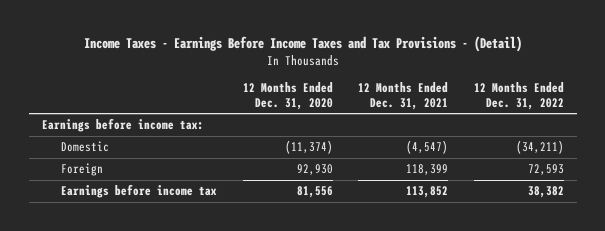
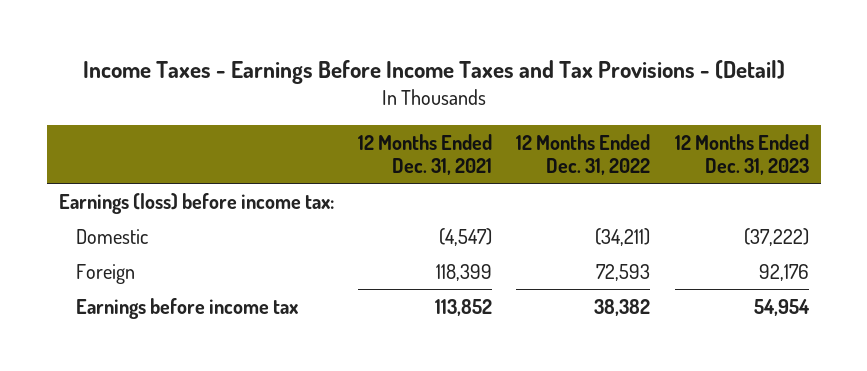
[242,82,333,110] 12 Months Ended Dec. 31, 2020 -> none
none -> [674,134,809,176] 12 Months Ended Dec. 31, 2023
[41,118,204,133] Earnings before income tax: -> [58,192,334,214] Earnings (loss) before income tax:

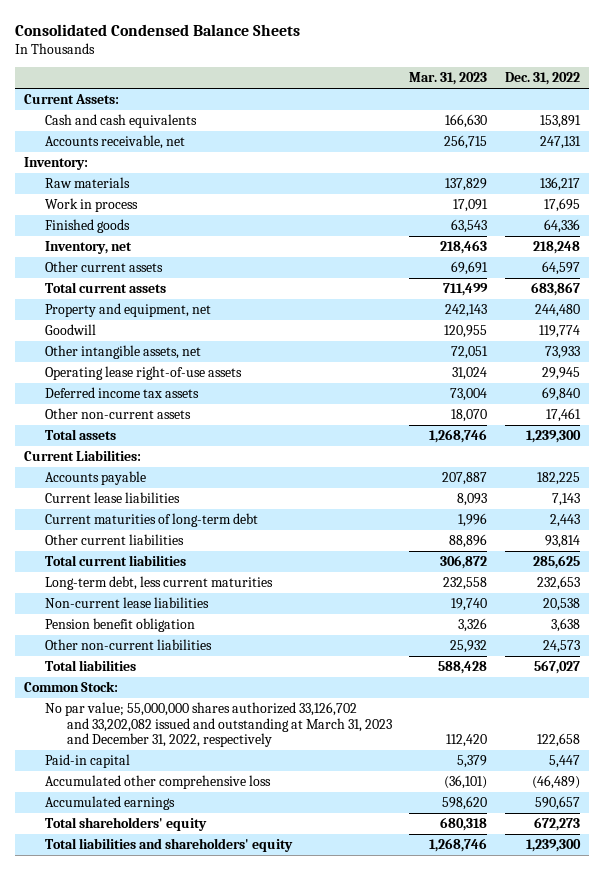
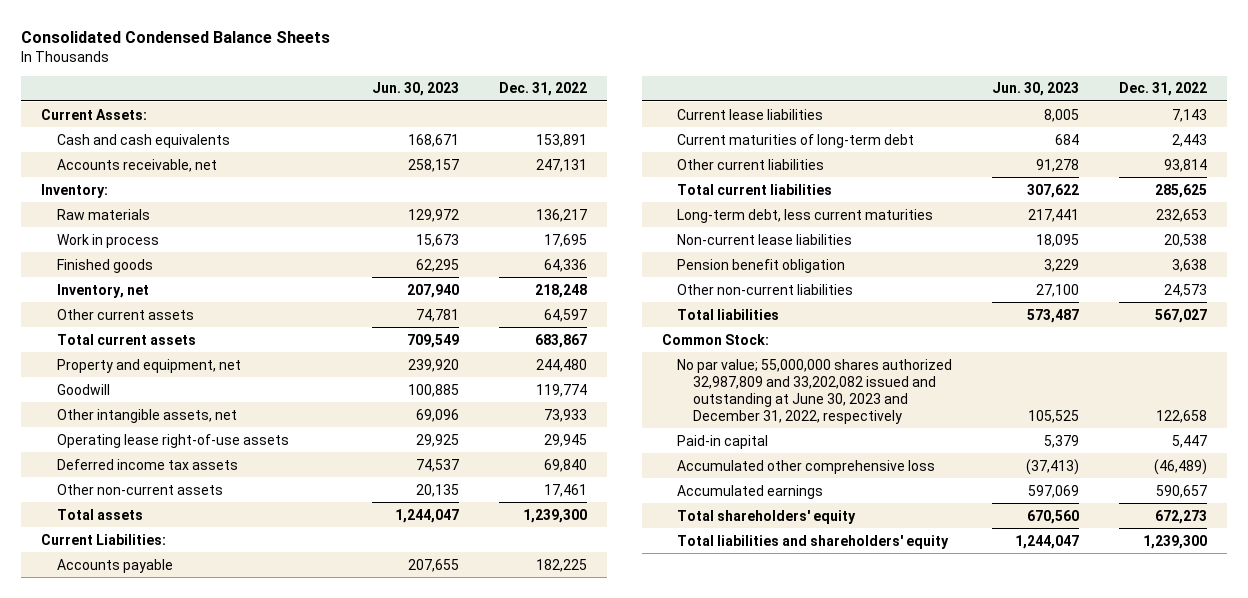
[409,72,488,86] Mar. 31, 2023 -> none
none -> [371,82,459,97] Jun. 30, 2023
[45,702,392,748] No par value; 55,000,000 shares authorized 33,126,702 and 33,202,082 issued and outstanding at March 31, 2023 and December 31, 2022, respectively -> [677,358,953,424] No par value; 55,000,000 shares authorized 32,987,809 and 33,202,082 issued and outstanding at June 30, 2023 and December 31, 2022, respectively

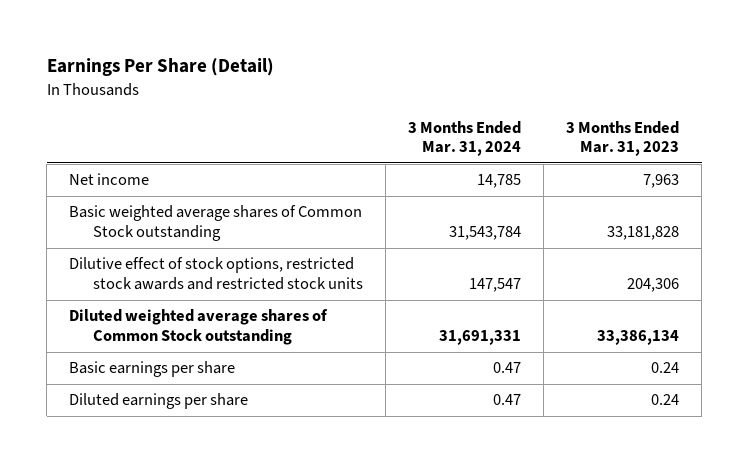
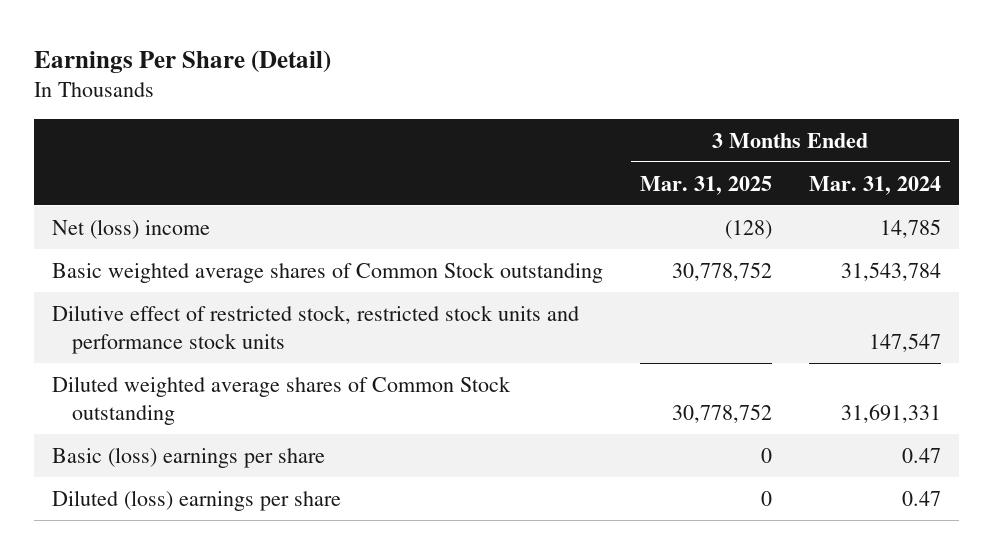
[566,120,680,157] 3 Months Ended Mar. 31, 2023 -> none
none -> [639,175,772,195] Mar. 31, 2025
[68,173,149,186] Net income -> [51,218,210,239] Net (loss) income
[68,257,364,291] Dilutive effect of stock options, restricted stock awards and restricted stock units -> [51,304,579,354] Dilutive effect of restricted stock, restricted stock units and performance stock units
[68,361,235,378] Basic earnings per share -> [51,446,325,468] Basic (loss) earnings per share
[68,393,248,410] Diluted earnings per share -> [51,489,341,511] Diluted (loss) earnings per share

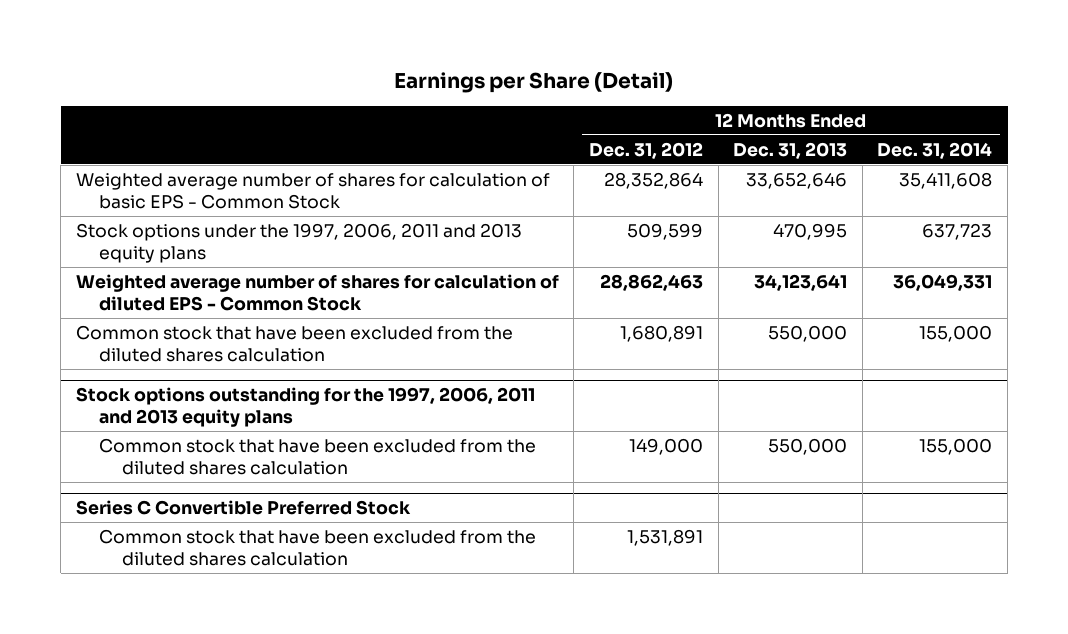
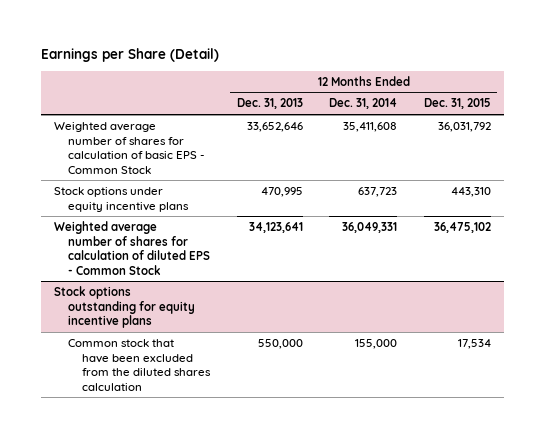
[589,141,704,159] Dec. 31, 2012 -> none
none -> [423,98,491,110] Dec. 31, 2015
[75,222,522,264] Stock options under the 1997, 2006, 2011 and 2013 equity plans -> [53,187,190,212] Stock options under equity incentive plans
[75,324,513,363] Common stock that have been excluded from the diluted shares calculation -> none
[75,387,535,428] Stock options outstanding for the 1997, 2006, 2011 and 2013 equity plans -> [53,286,196,329] Stock options outstanding for equity incentive plans
[75,500,411,516] Series C Convertible Preferred Stock -> none
[99,528,537,567] Common stock that have been excluded from the diluted shares calculation -> none

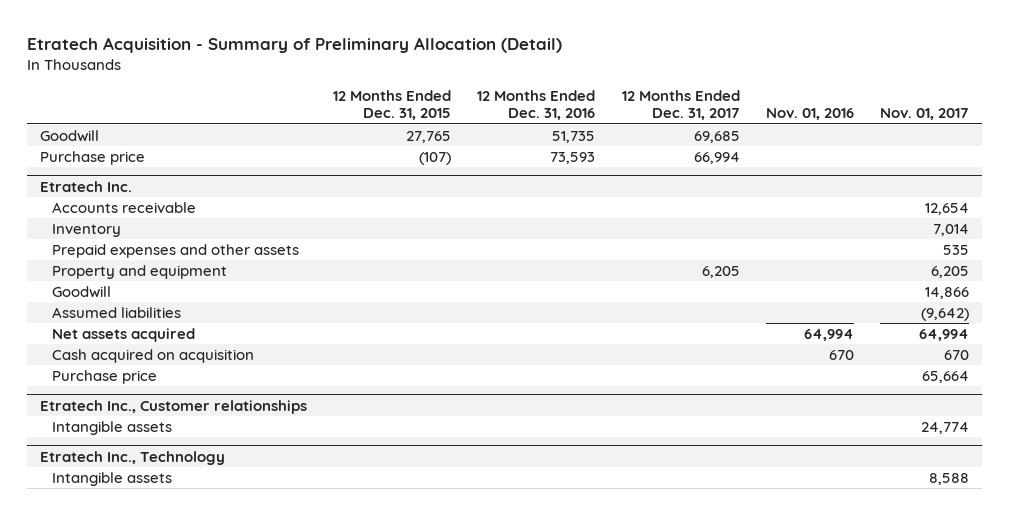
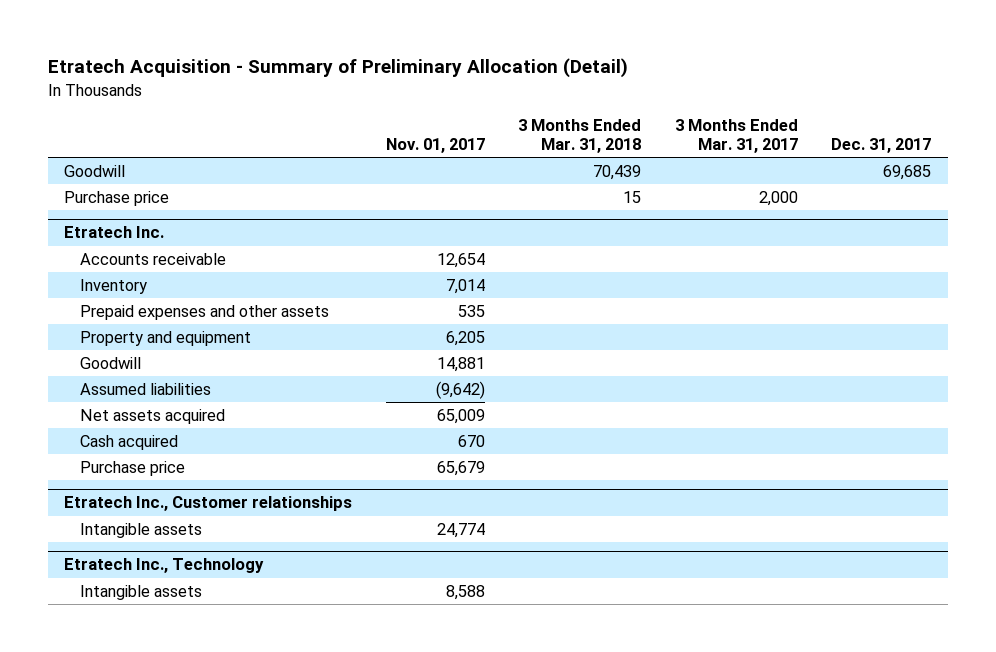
[333,89,452,121] 12 Months Ended Dec. 31, 2015 -> none
[477,89,596,121] 12 Months Ended Dec. 31, 2016 -> none
[621,89,740,121] 12 Months Ended Dec. 31, 2017 -> none
[765,108,854,121] Nov. 01, 2016 -> none
none -> [518,118,642,154] 3 Months Ended Mar. 31, 2018
none -> [674,118,798,154] 3 Months Ended Mar. 31, 2017
none -> [831,138,932,154] Dec. 31, 2017
[925,287,970,300] 14,866 -> [436,356,485,372] 14,881
[919,329,970,342] 64,994 -> [436,408,485,424] 65,009
[52,349,255,364] Cash acquired on acquisition -> [80,434,179,450] Cash acquired
[922,371,970,384] 65,664 -> [436,460,485,476] 65,679

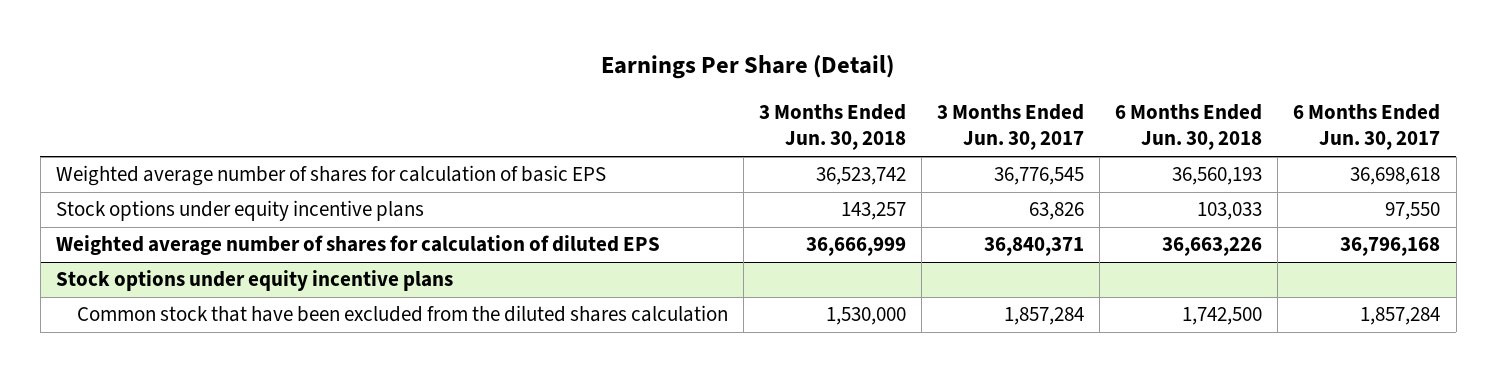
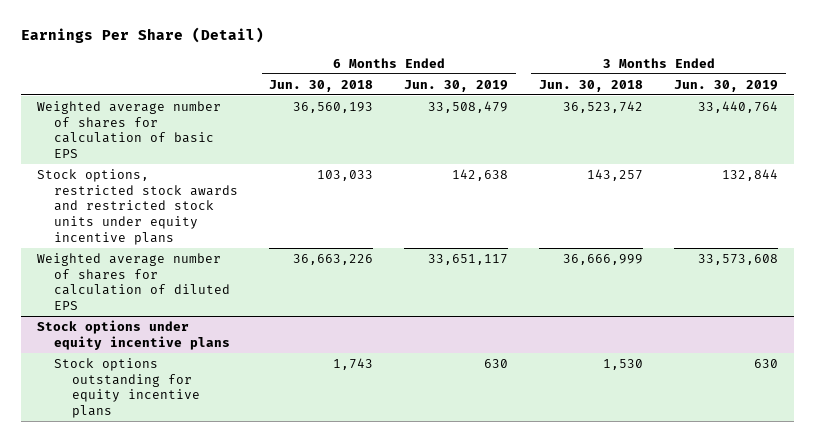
[937,103,1085,151] 3 Months Ended Jun. 30, 2017 -> none
[1293,103,1441,151] 6 Months Ended Jun. 30, 2017 -> none
none -> [404,79,509,92] Jun. 30, 2019
none -> [674,79,779,92] Jun. 30, 2019
[55,200,424,222] Stock options under equity incentive plans -> [36,168,239,245] Stock options, restricted stock awards and restricted stock units under equity incentive plans
[77,305,729,323] Common stock that have been excluded from the diluted shares calculation -> none
none -> [54,357,200,418] Stock options outstanding for equity incentive plans

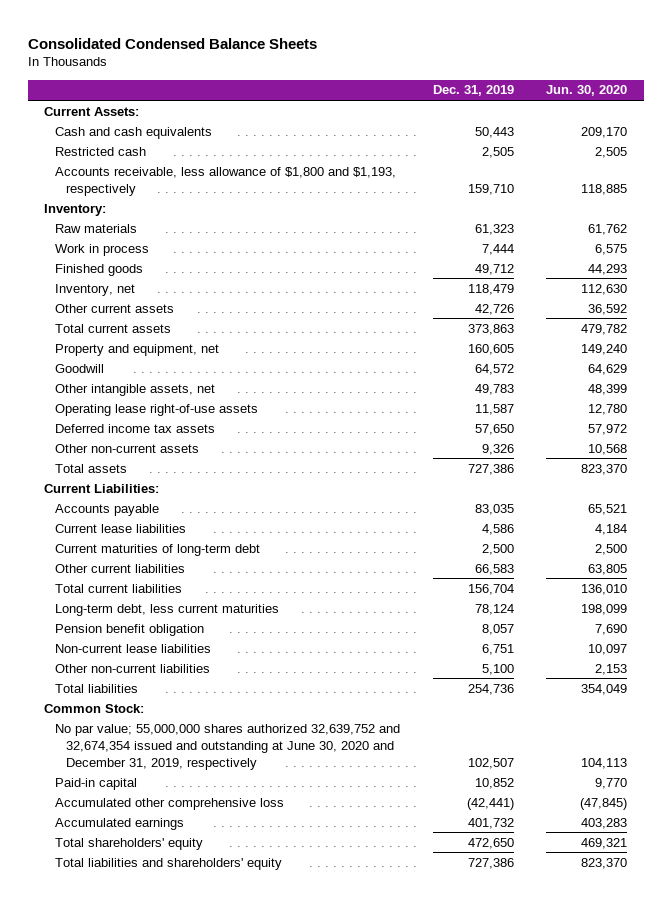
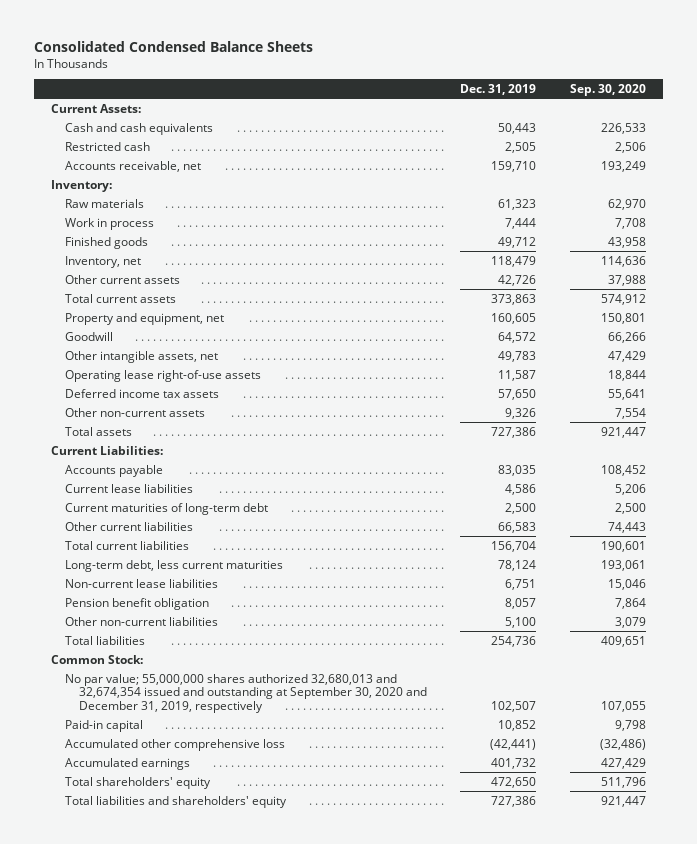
[546,85,628,97] Jun. 30, 2020 -> none
none -> [569,83,646,96] Sep. 30, 2020
[55,166,397,196] Accounts receivable, less allowance of $1,800 and $1,193, respectively -> [64,160,201,172] Accounts receivable, net
[55,623,205,636] Pension benefit obligation -> [64,597,209,610] Pension benefit obligation
[55,723,401,770] No par value; 55,000,000 shares authorized 32,639,752 and 32,674,354 issued and outstanding at June 30, 2020 and December 31, 2019, respectively -> [64,673,427,713] No par value; 55,000,000 shares authorized 32,680,013 and 32,674,354 issued and outstanding at September 30, 2020 and December 31, 2019, respectively

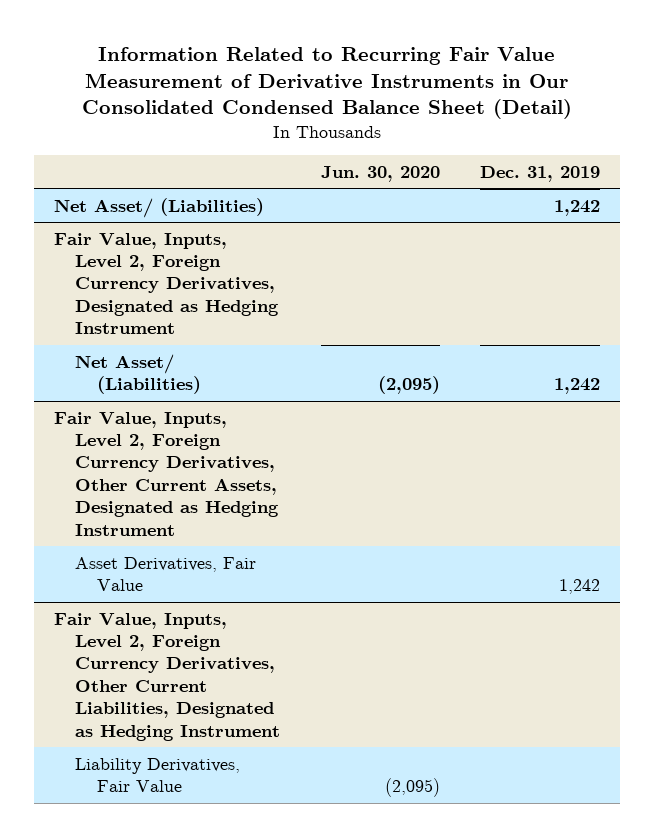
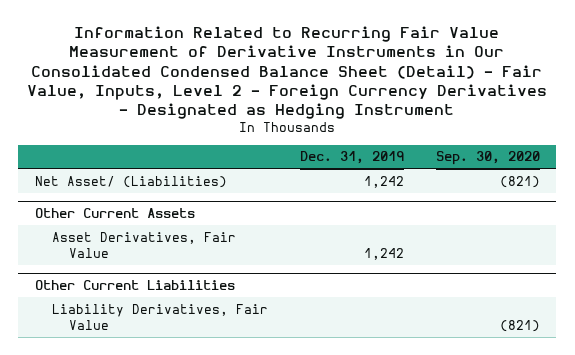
[81,46,572,120] Information Related to Recurring Fair Value Measurement of Derivative Instruments in Our Consolidated Condensed Balance Sheet (Detail) -> [27,25,548,120] Information Related to Recurring Fair Value Measurement of Derivative Instruments in Our Consolidated Condensed Balance Sheet (Detail) - Fair Value, Inputs, Level 2 - Foreign Currency Derivatives - Designated as Hedging Instrument
[320,165,440,182] Jun. 30, 2020 -> none
none -> [436,151,541,166] Sep. 30, 2020
[53,232,280,335] Fair Value, Inputs, Level 2, Foreign Currency Derivatives, Designated as Hedging Instrument -> none
[75,353,201,394] Net Asset/ (Liabilities) -> none
[53,411,280,536] Fair Value, Inputs, Level 2, Foreign Currency Derivatives, Other Current Assets, Designated as Hedging Instrument -> none
none -> [34,207,195,218] Other Current Assets
[53,612,281,741] Fair Value, Inputs, Level 2, Foreign Currency Derivatives, Other Current Liabilities, Designated as Hedging Instrument -> none
none -> [34,279,235,290] Other Current Liabilities

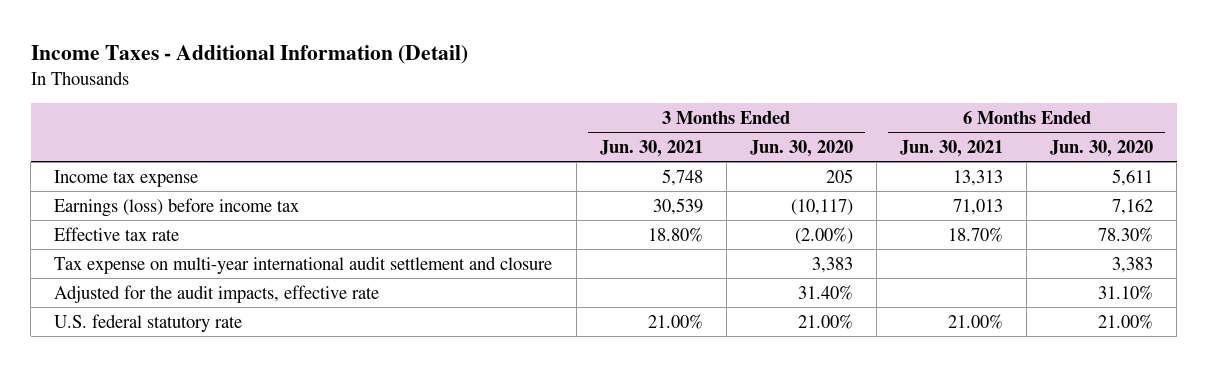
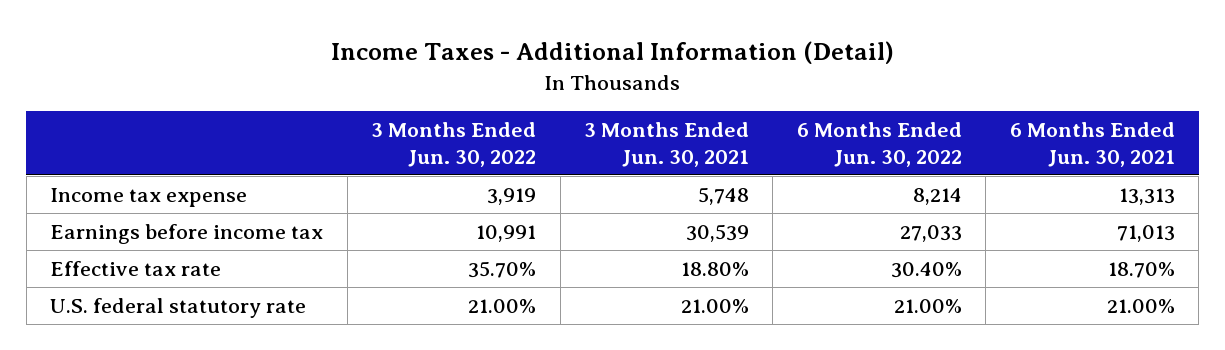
[749,139,853,157] Jun. 30, 2020 -> none
[1050,139,1154,157] Jun. 30, 2020 -> none
none -> [371,122,537,167] 3 Months Ended Jun. 30, 2022
none -> [796,122,962,167] 6 Months Ended Jun. 30, 2022
[54,197,300,217] Earnings (loss) before income tax -> [50,224,324,245] Earnings before income tax
[54,255,553,274] Tax expense on multi-year international audit settlement and closure -> none
[54,284,380,303] Adjusted for the audit impacts, effective rate -> none

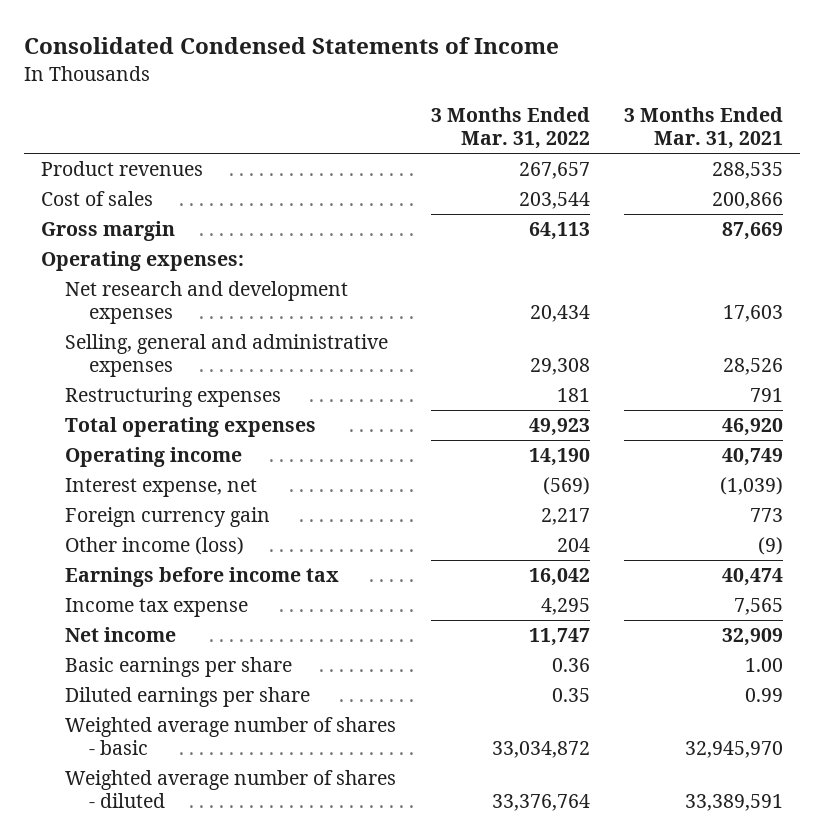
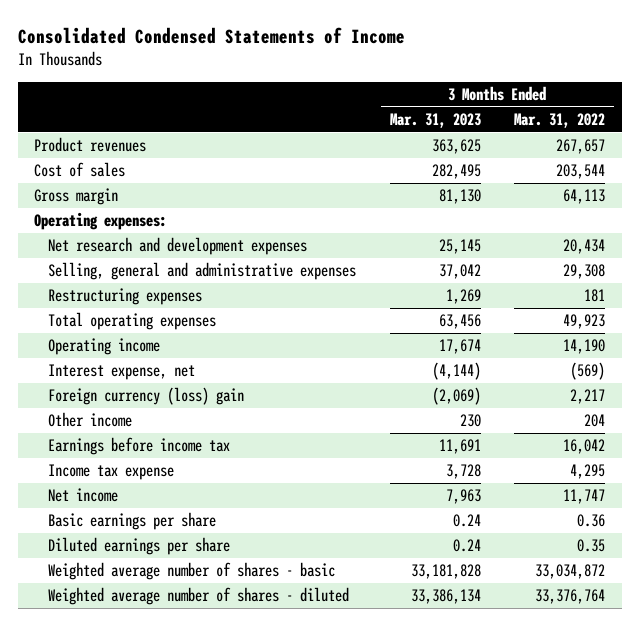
[623,107,783,150] 3 Months Ended Mar. 31, 2021 -> none
none -> [389,112,481,128] Mar. 31, 2023
[65,506,271,527] Foreign currency gain -> [48,387,245,406] Foreign currency (loss) gain
[65,536,245,555] Other income (loss) -> [48,412,133,428] Other income

